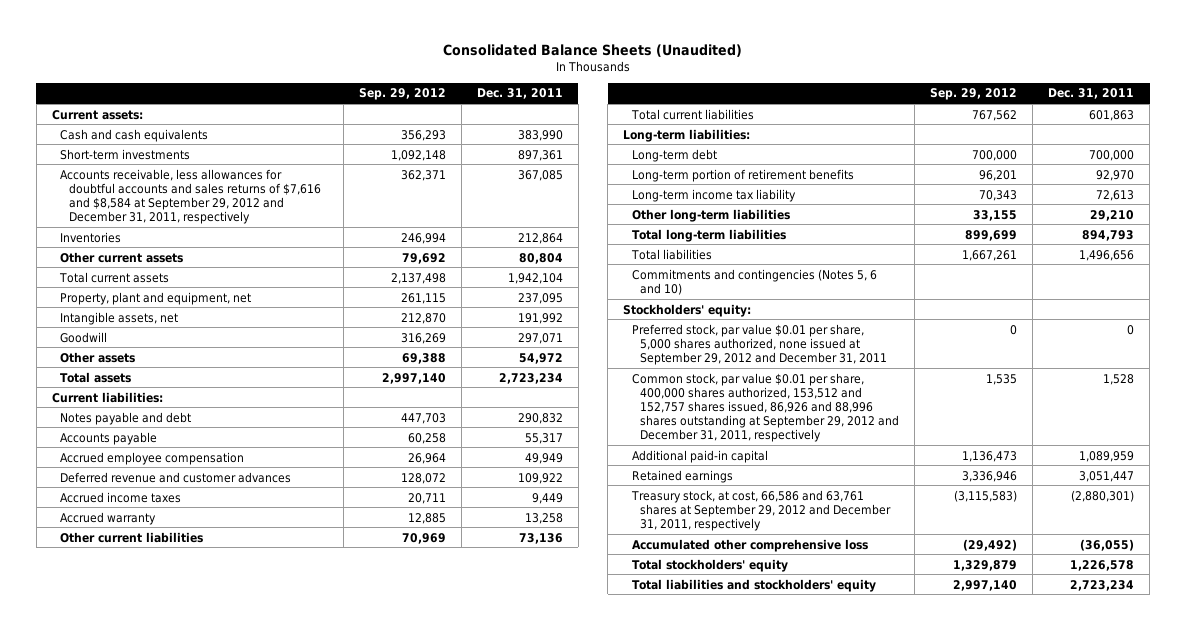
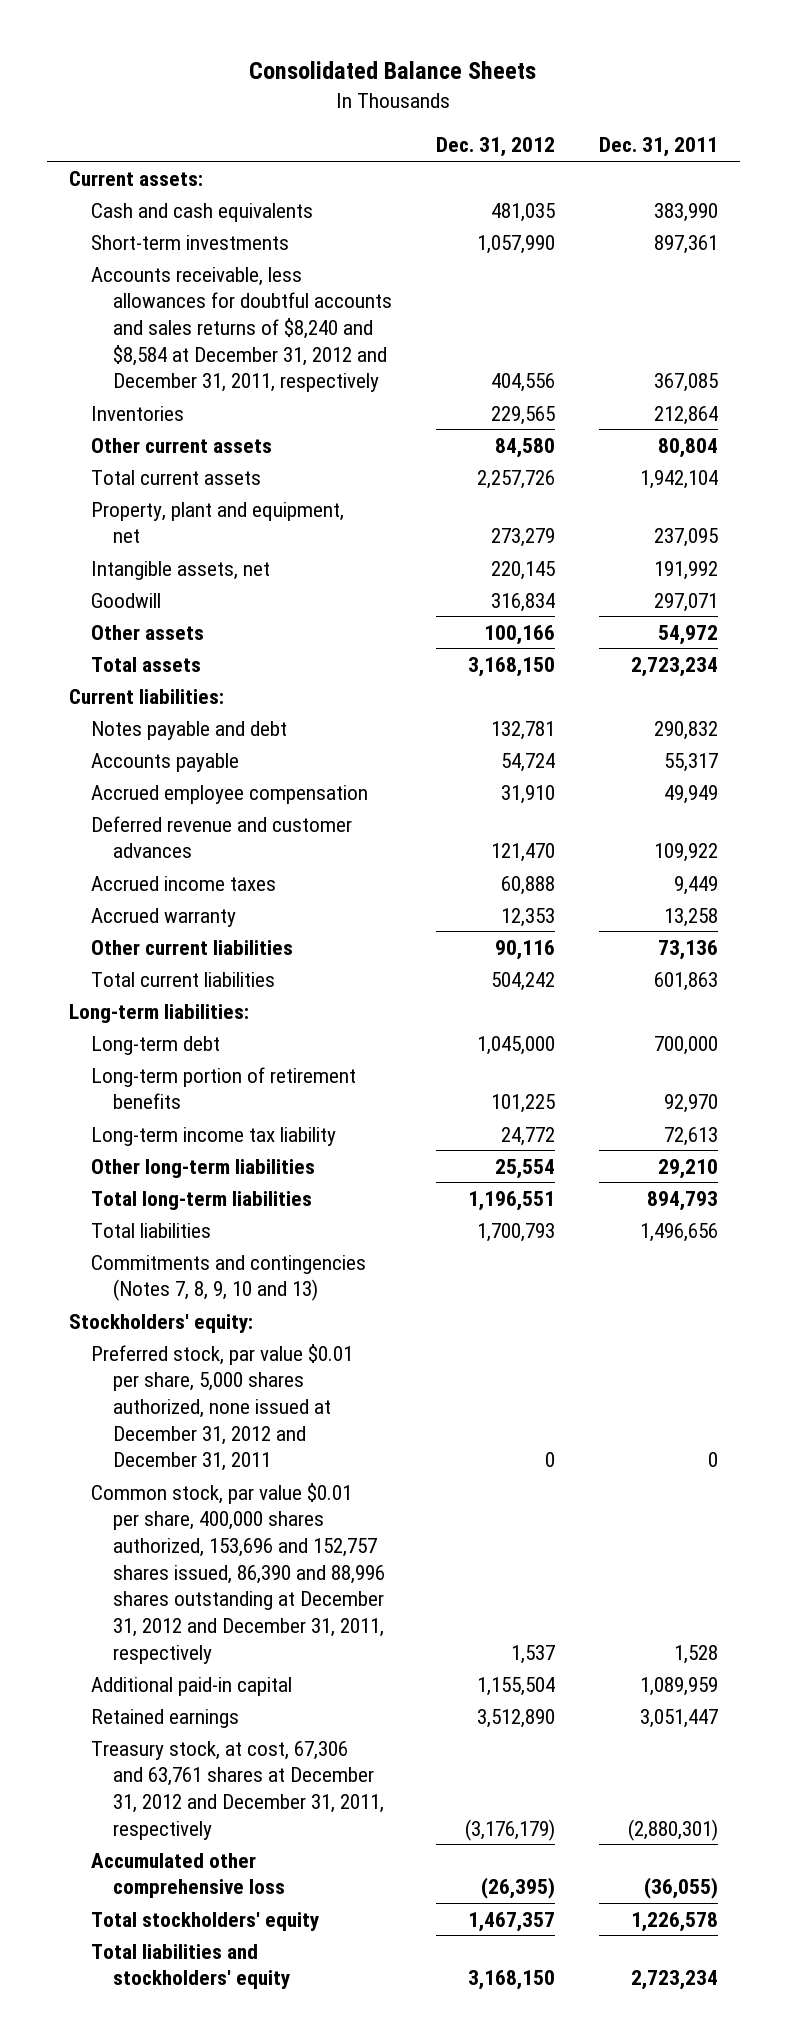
[442,43,742,57] Consolidated Balance Sheets (Unaudited) -> [249,61,537,80] Consolidated Balance Sheets
[358,88,446,101] Sep. 29, 2012 -> none
none -> [435,137,555,158] Dec. 31, 2012
[60,168,321,225] Accounts receivable, less allowances for doubtful accounts and sales returns of $7,616 and $8,584 at September 29, 2012 and December 31, 2011, respectively -> [90,266,392,393] Accounts receivable, less allowances for doubtful accounts and sales returns of $8,240 and $8,584 at December 31, 2012 and December 31, 2011, respectively
[631,268,877,295] Commitments and contingencies (Notes 5, 6 and 10) -> [90,1254,366,1302] Commitments and contingencies (Notes 7, 8, 9, 10 and 13)
[631,323,888,365] Preferred stock, par value $0.01 per share, 5,000 shares authorized, none issued at September 29, 2012 and December 31, 2011 -> [90,1343,353,1472] Preferred stock, par value $0.01 per share, 5,000 shares authorized, none issued at December 31, 2012 and December 31, 2011
[631,372,900,443] Common stock, par value $0.01 per share, 400,000 shares authorized, 153,512 and 152,757 shares issued, 86,926 and 88,996 shares outstanding at September 29, 2012 and December 31, 2011, respectively -> [90,1482,385,1664] Common stock, par value $0.01 per share, 400,000 shares authorized, 153,696 and 152,757 shares issued, 86,390 and 88,996 shares outstanding at December 31, 2012 and December 31, 2011, respectively
[630,489,892,531] Treasury stock, at cost, 66,586 and 63,761 shares at September 29, 2012 and December 31, 2011, respectively -> [90,1740,384,1840] Treasury stock, at cost, 67,306 and 63,761 shares at December 31, 2012 and December 31, 2011, respectively

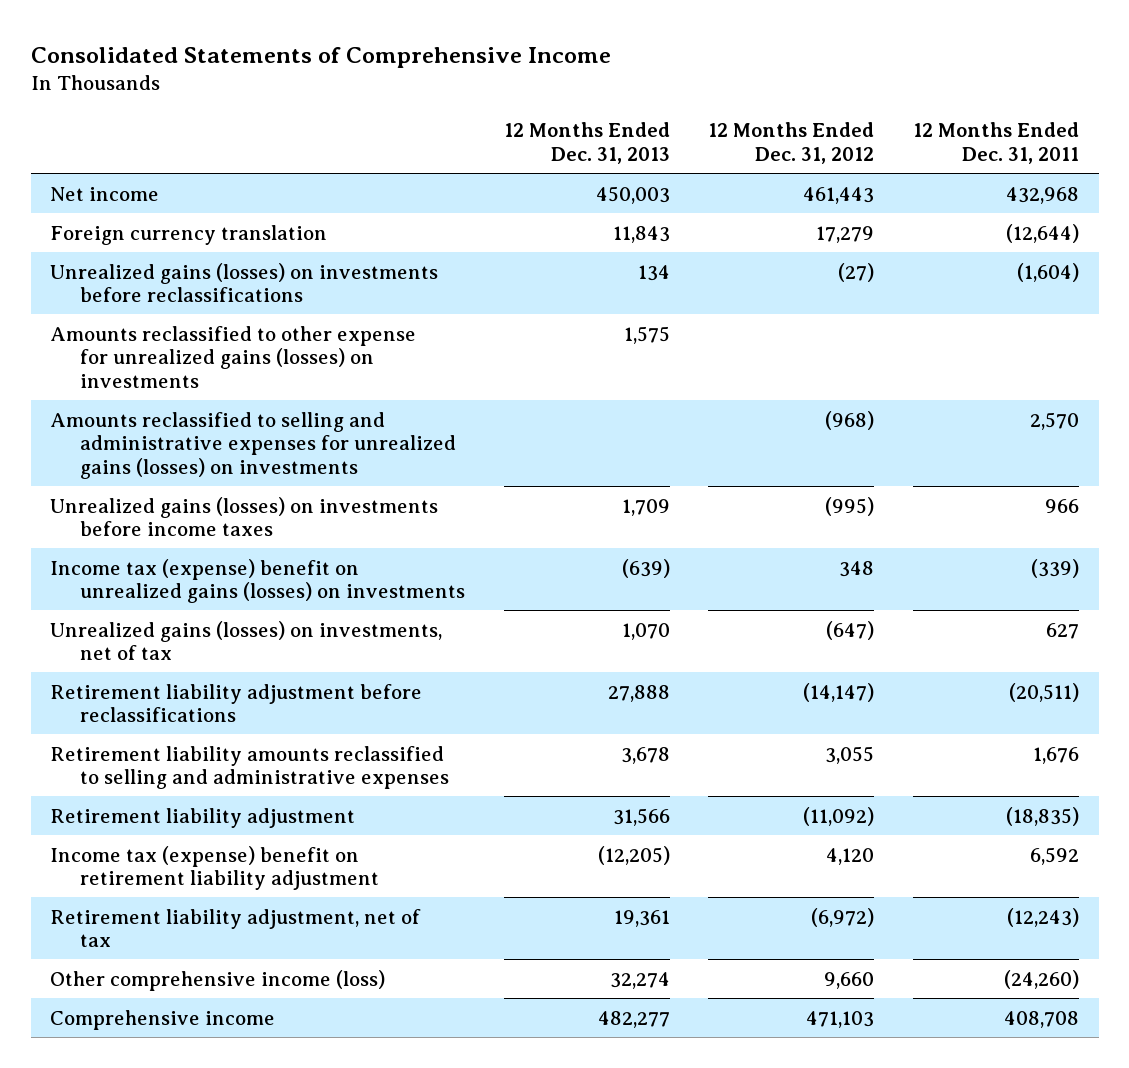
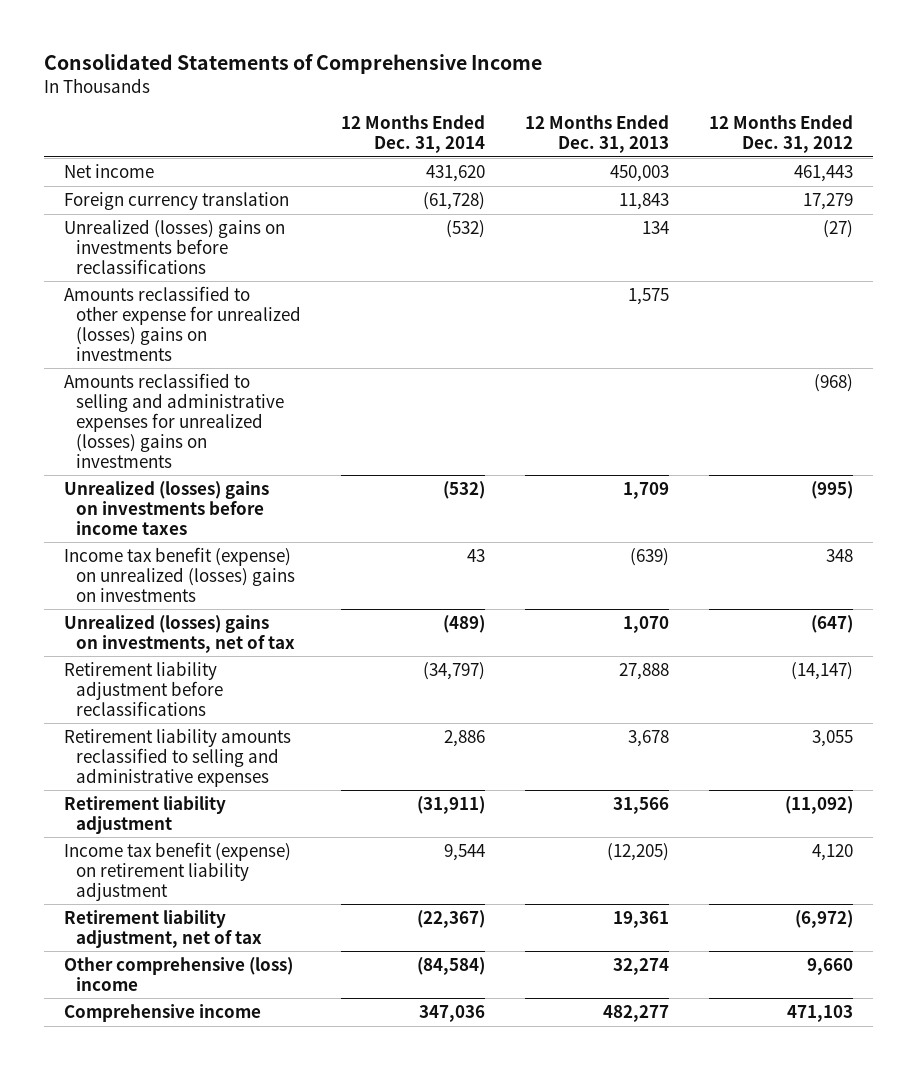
[913,122,1080,164] 12 Months Ended Dec. 31, 2011 -> none
none -> [341,115,486,154] 12 Months Ended Dec. 31, 2014
[50,262,439,303] Unrealized gains (losses) on investments before reclassifications -> [63,218,285,274] Unrealized (losses) gains on investments before reclassifications
[50,325,417,388] Amounts reclassified to other expense for unrealized gains (losses) on investments -> [63,285,301,361] Amounts reclassified to other expense for unrealized (losses) gains on investments
[50,411,456,479] Amounts reclassified to selling and administrative expenses for unrealized gains (losses) on investments -> [63,372,284,468] Amounts reclassified to selling and administrative expenses for unrealized (losses) gains on investments
[50,496,439,537] Unrealized gains (losses) on investments before income taxes -> [63,480,269,535] Unrealized (losses) gains on investments before income taxes
[50,558,465,604] Income tax (expense) benefit on unrealized gains (losses) on investments -> [63,546,295,602] Income tax benefit (expense) on unrealized (losses) gains on investments
[50,620,443,661] Unrealized gains (losses) on investments, net of tax -> [63,614,295,653] Unrealized (losses) gains on investments, net of tax
[50,845,379,891] Income tax (expense) benefit on retirement liability adjustment -> [63,841,291,901] Income tax benefit (expense) on retirement liability adjustment
[50,969,386,991] Other comprehensive income (loss) -> [63,956,293,991] Other comprehensive (loss) income

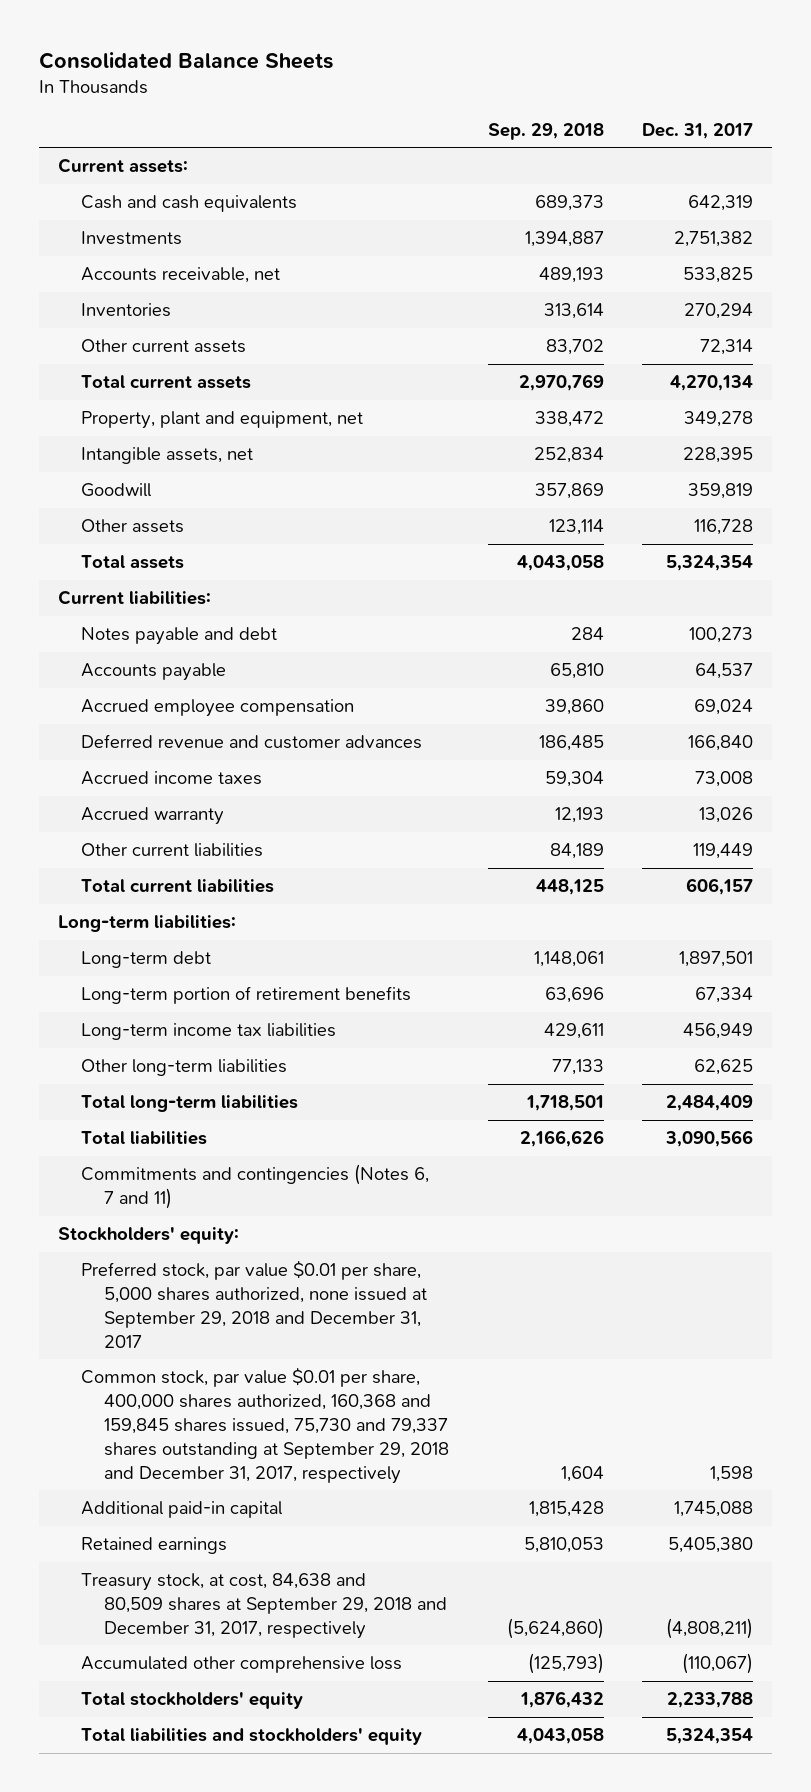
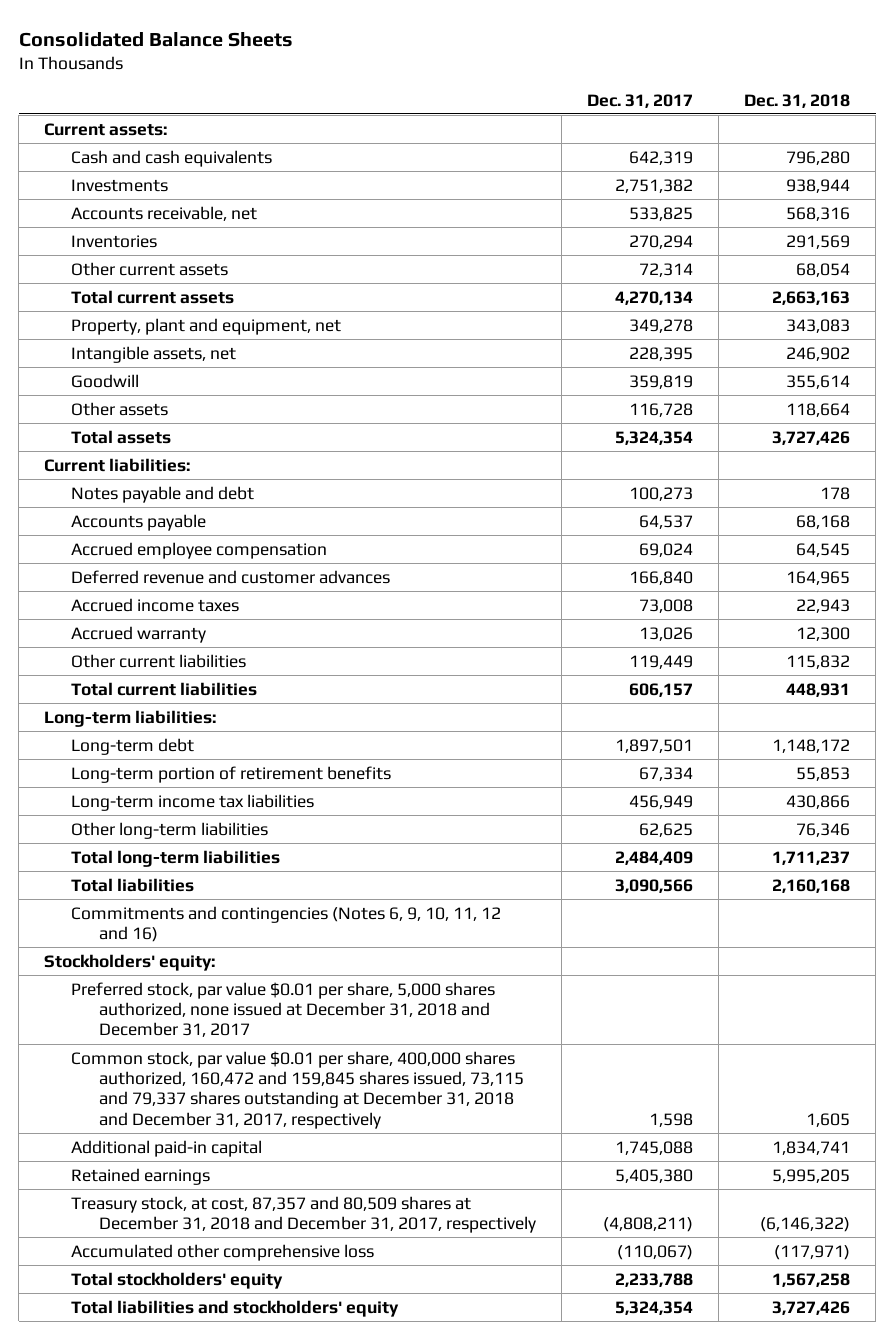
[487,122,604,140] Sep. 29, 2018 -> none
none -> [744,93,851,108] Dec. 31, 2018
[81,1164,430,1210] Commitments and contingencies (Notes 6, 7 and 11) -> [71,905,502,942] Commitments and contingencies (Notes 6, 9, 10, 11, 12 and 16)
[81,1260,428,1348] Preferred stock, par value $0.01 per share, 5,000 shares authorized, none issued at September 29, 2018 and December 31, 2017 -> [71,981,496,1038] Preferred stock, par value $0.01 per share, 5,000 shares authorized, none issued at December 31, 2018 and December 31, 2017
[81,1367,450,1484] Common stock, par value $0.01 per share, 400,000 shares authorized, 160,368 and 159,845 shares issued, 75,730 and 79,337 shares outstanding at September 29, 2018 and December 31, 2017, respectively -> [71,1050,524,1129] Common stock, par value $0.01 per share, 400,000 shares authorized, 160,472 and 159,845 shares issued, 73,115 and 79,337 shares outstanding at December 31, 2018 and December 31, 2017, respectively
[81,1573,448,1639] Treasury stock, at cost, 84,638 and 80,509 shares at September 29, 2018 and December 31, 2017, respectively -> [71,1195,536,1233] Treasury stock, at cost, 87,357 and 80,509 shares at December 31, 2018 and December 31, 2017, respectively

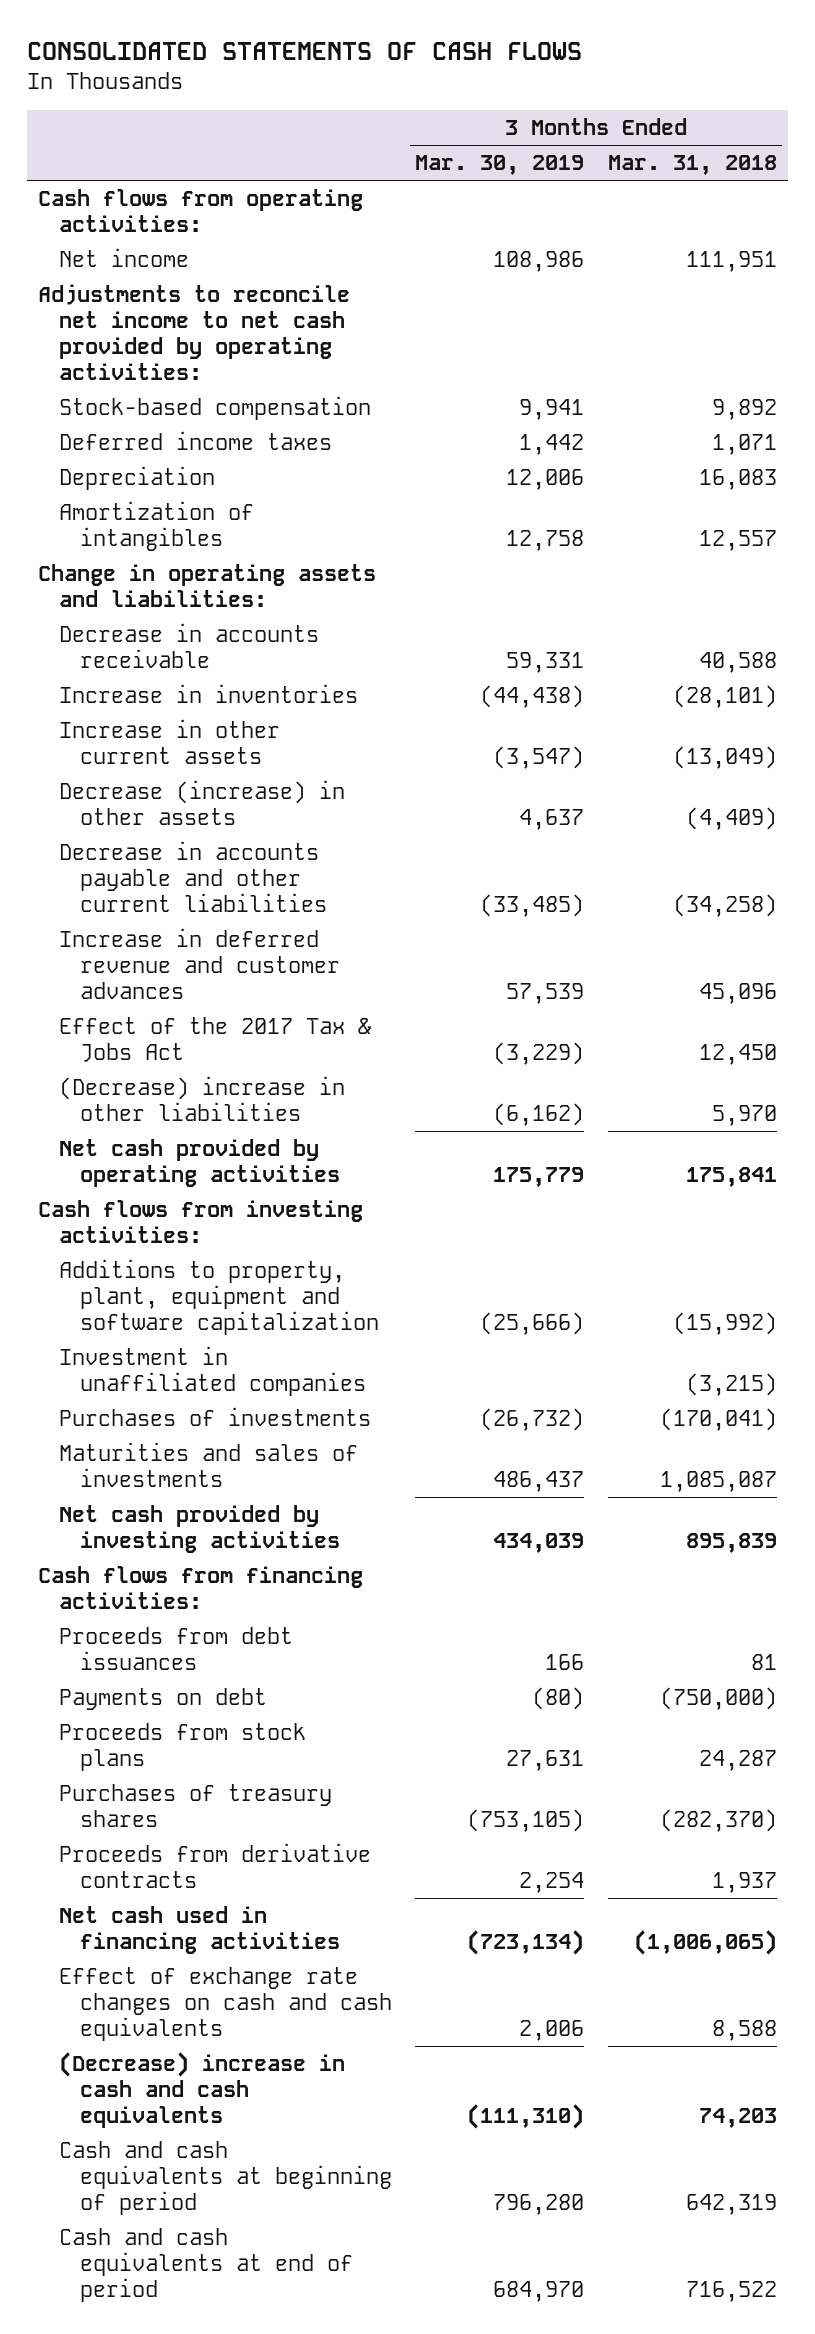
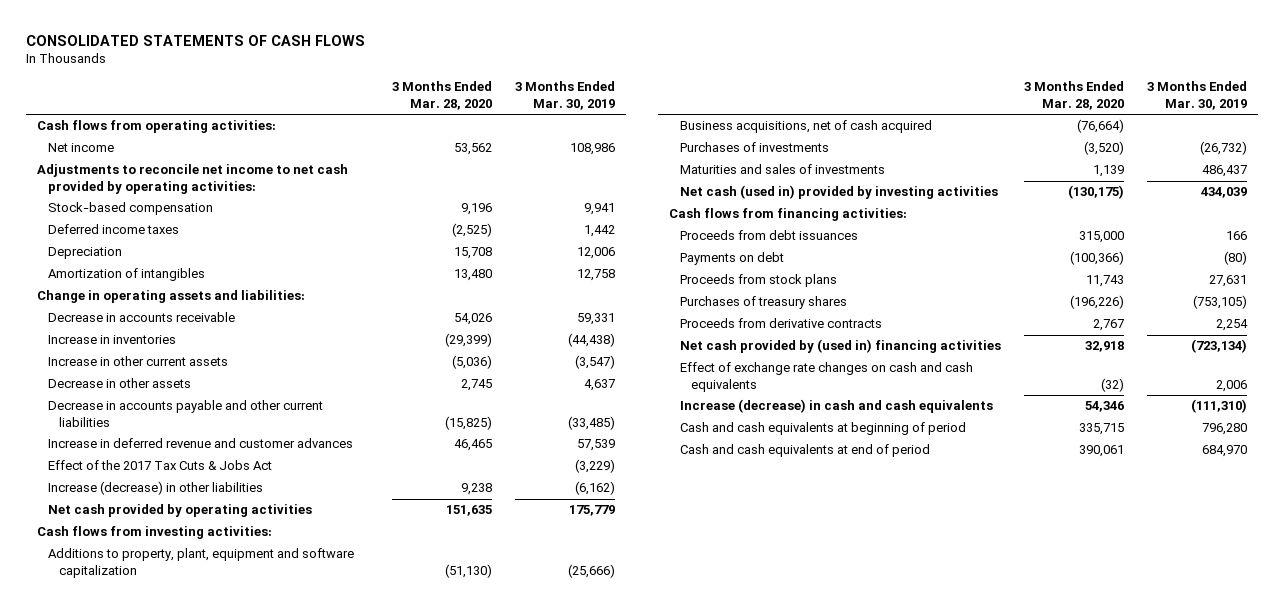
[607,155,777,176] Mar. 31, 2018 -> none
none -> [391,81,492,110] 3 Months Ended Mar. 28, 2020
[59,780,346,826] Decrease (increase) in other assets -> [48,378,192,389] Decrease in other assets
[59,1017,372,1063] Effect of the 2017 Tax & Jobs Act -> [48,460,273,471] Effect of the 2017 Tax Cuts & Jobs Act
[59,1076,346,1122] (Decrease) increase in other liabilities -> [48,481,264,496] Increase (decrease) in other liabilities
[59,1346,367,1397] Investment in unaffiliated companies -> none
none -> [680,120,933,134] Business acquisitions, net of cash acquired
[59,1505,341,1554] Net cash provided by investing activities -> [680,185,999,200] Net cash (used in) provided by investing activities
[59,1906,341,1955] Net cash used in financing activities -> [680,339,1002,354] Net cash provided by (used in) financing activities
[59,2052,346,2129] (Decrease) increase in cash and cash equivalents -> [680,399,994,414] Increase (decrease) in cash and cash equivalents

